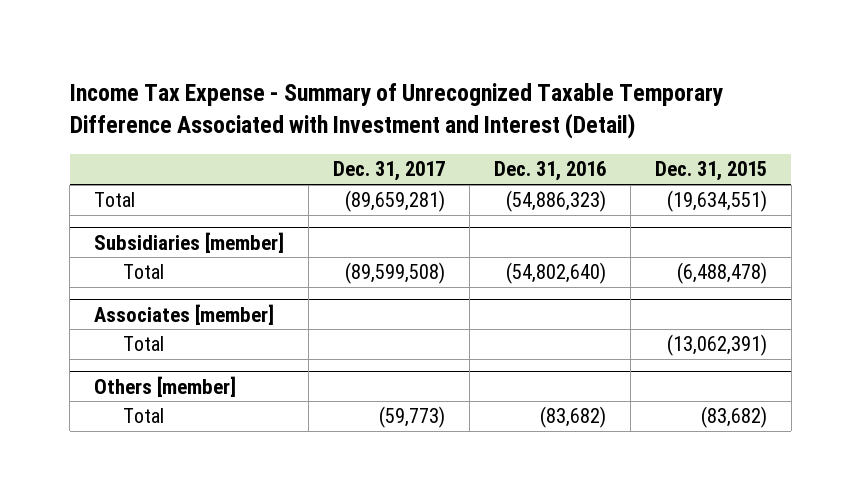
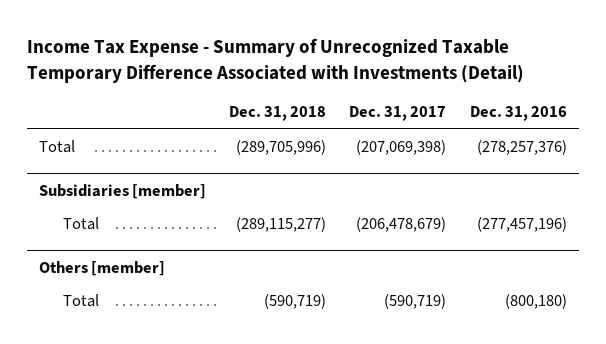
[69,83,723,140] Income Tax Expense - Summary of Unrecognized Taxable Temporary Difference Associated with Investment and Interest (Detail) -> [27,37,525,83] Income Tax Expense - Summary of Unrecognized Taxable Temporary Difference Associated with Investments (Detail)
[654,161,767,182] Dec. 31, 2015 -> none
none -> [229,106,327,122] Dec. 31, 2018
[344,190,445,213] (89,659,281) -> [356,140,447,156] (207,069,398)
[505,190,606,213] (54,886,323) -> [476,140,567,156] (278,257,376)
[94,303,275,325] Associates [member] -> none
[122,336,164,352] Total -> none
[344,262,445,285] (89,599,508) -> [356,217,447,233] (206,478,679)
[505,262,606,285] (54,802,640) -> [476,217,567,233] (277,457,196)
[378,406,445,429] (59,773) -> [384,294,447,310] (590,719)
[539,406,606,429] (83,682) -> [504,294,567,310] (800,180)

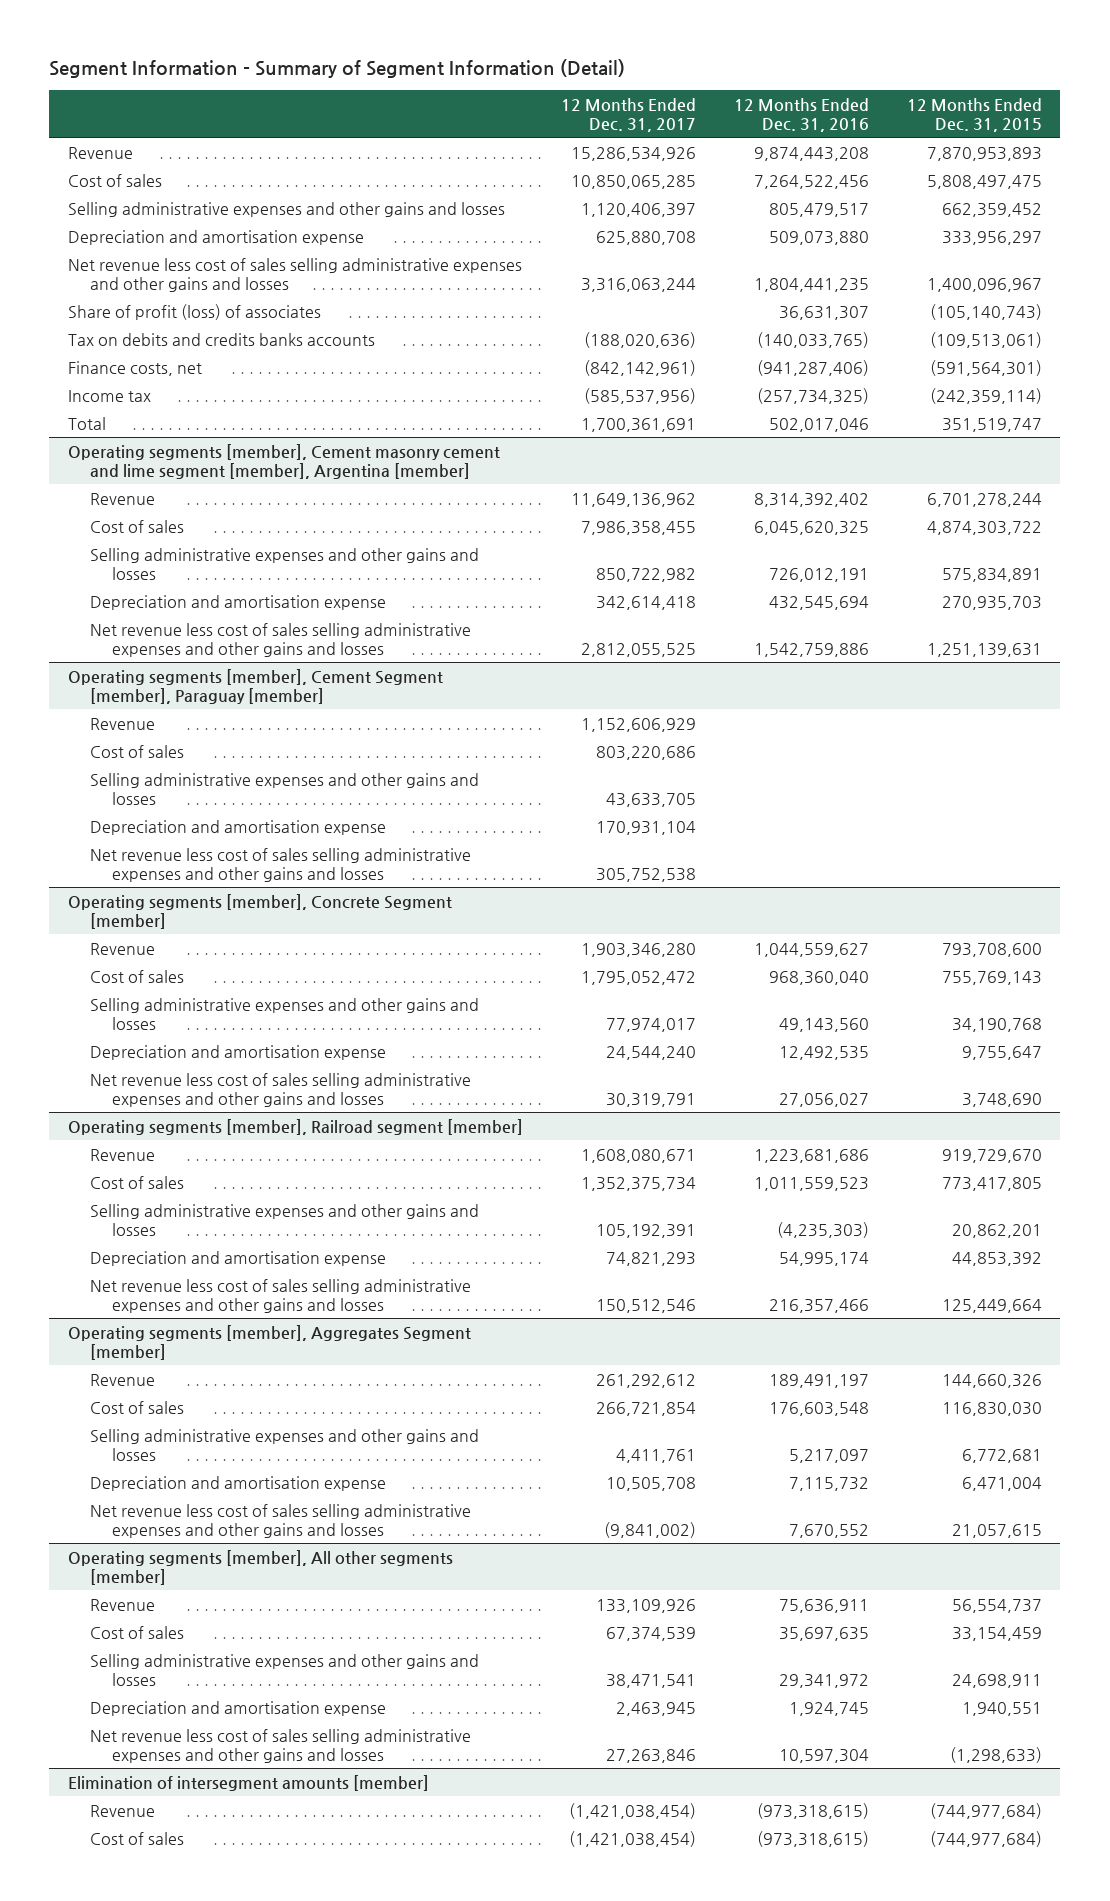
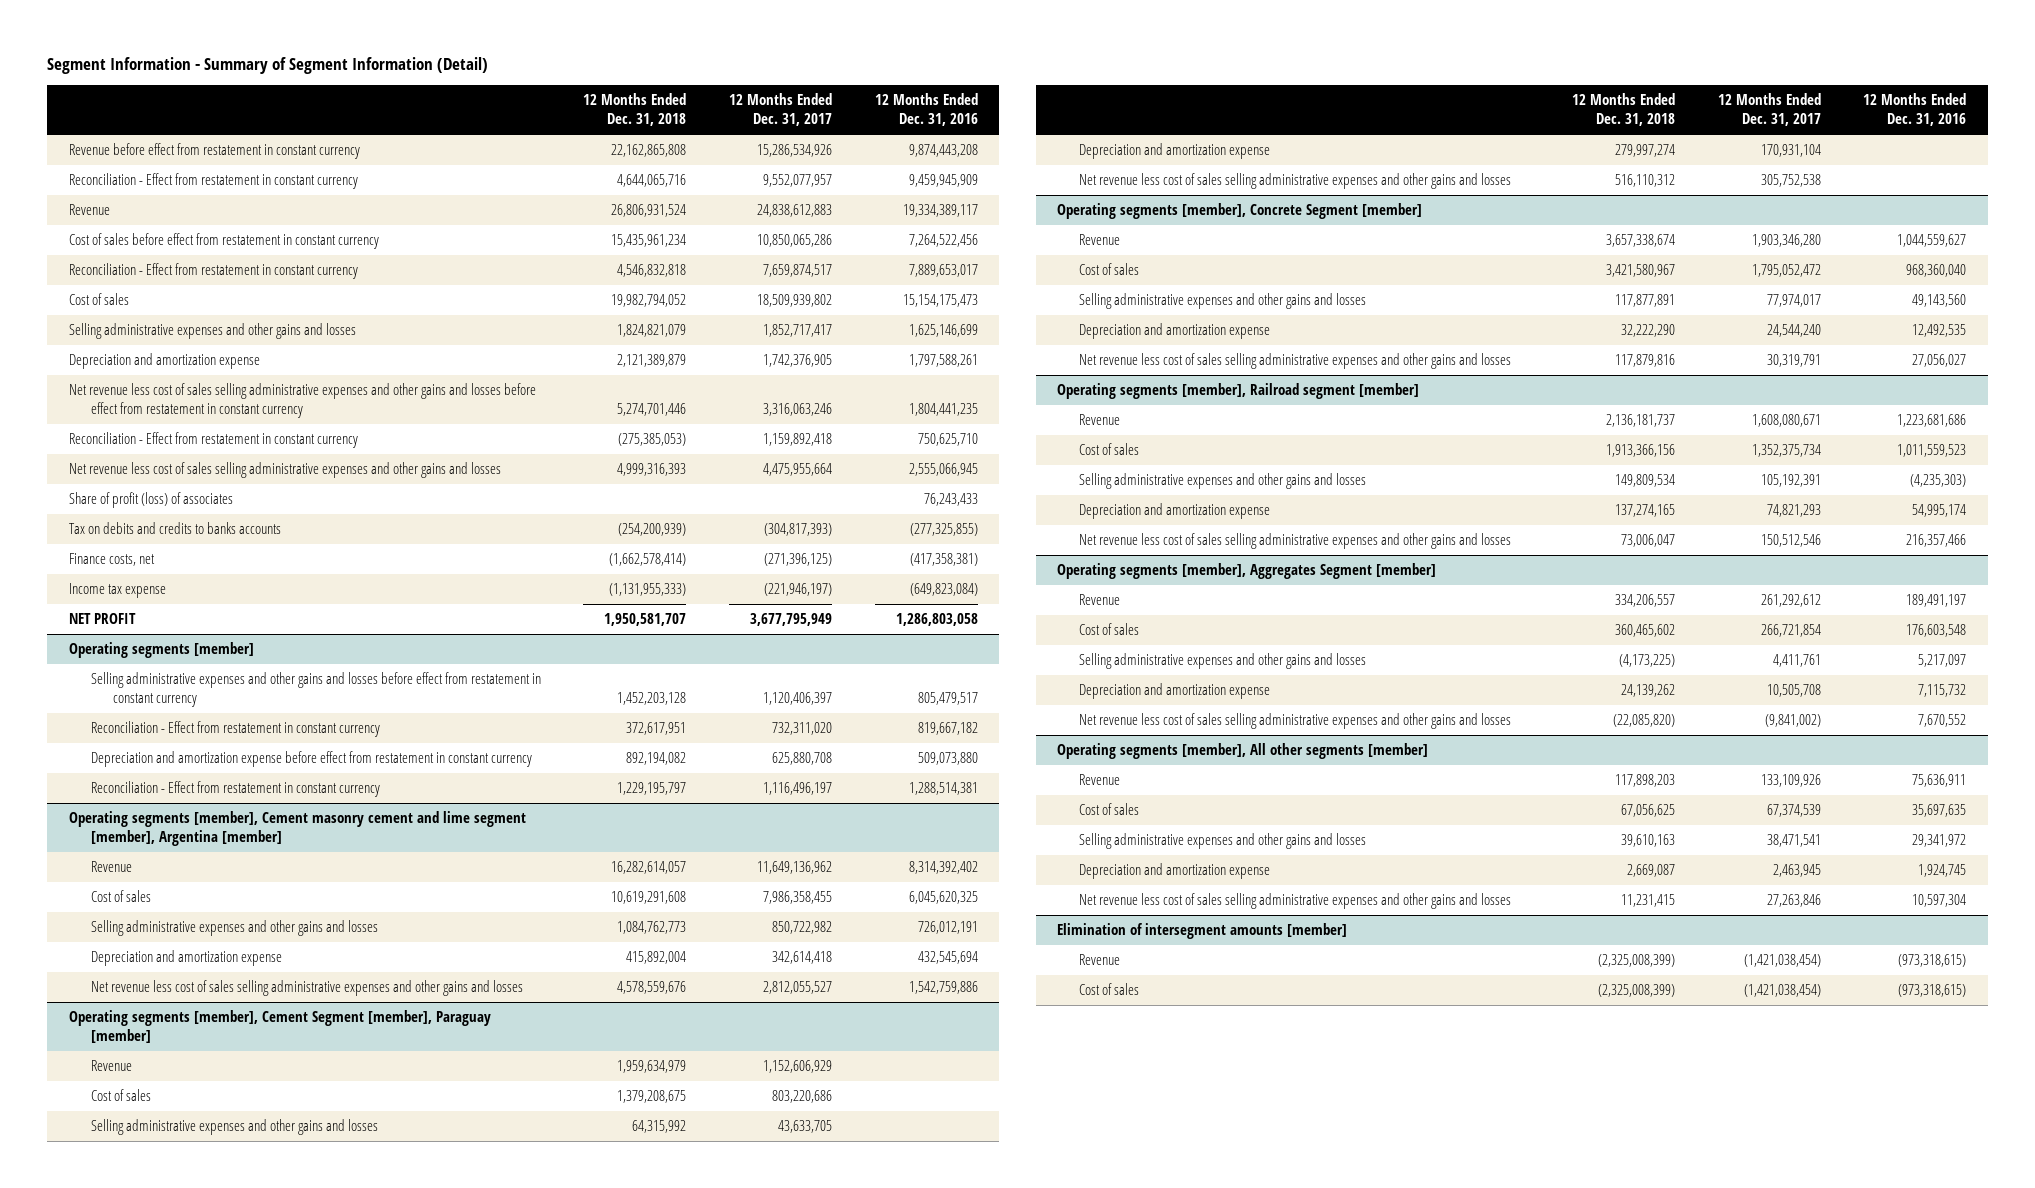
[906,97,1042,132] 12 Months Ended Dec. 31, 2015 -> none
none -> [583,93,687,127] 12 Months Ended Dec. 31, 2018
[68,416,107,430] Total -> none
none -> [68,143,360,160] Revenue before effect from restatement in constant currency
none -> [68,173,358,190] Reconciliation - Effect from restatement in constant currency
[570,146,696,161] 15,286,534,926 -> [756,204,832,218] 24,838,612,883
[753,146,869,161] 9,874,443,208 -> [902,204,978,218] 19,334,389,117
none -> [68,233,379,250] Cost of sales before effect from restatement in constant currency
none -> [68,263,358,280] Reconciliation - Effect from restatement in constant currency
[570,174,696,189] 10,850,065,285 -> [756,294,832,308] 18,509,939,802
[753,174,869,189] 7,264,522,456 -> [902,294,978,308] 15,154,175,473
[580,202,696,217] 1,120,406,397 -> [762,324,832,338] 1,852,717,417
[768,202,869,217] 805,479,517 -> [908,324,978,338] 1,625,146,699
[68,229,365,245] Depreciation and amortisation expense -> [68,353,260,370] Depreciation and amortization expense
[595,230,696,245] 625,880,708 -> [762,354,832,368] 1,742,376,905
[768,230,869,245] 509,073,880 -> [908,354,978,368] 1,797,588,261
none -> [68,383,536,419] Net revenue less cost of sales selling administrative expenses and other gains and losses before effect from restatement in constant currency
none -> [68,432,358,449] Reconciliation - Effect from restatement in constant currency
[580,277,696,292] 3,316,063,244 -> [762,463,832,477] 4,475,955,664
[753,277,869,292] 1,804,441,235 -> [908,463,978,477] 2,555,066,945
[778,305,869,320] 36,631,307 -> [923,493,978,507] 76,243,433
[68,332,376,346] Tax on debits and credits banks accounts -> [68,522,281,535] Tax on debits and credits to banks accounts
[583,331,696,348] (188,020,636) -> [763,523,832,537] (304,817,393)
[756,331,869,348] (140,033,765) -> [909,523,978,537] (277,325,855)
[583,359,696,376] (842,142,961) -> [763,553,832,567] (271,396,125)
[756,359,869,376] (941,287,406) -> [909,553,978,567] (417,358,381)
[68,389,152,402] Income tax -> [68,583,166,599] Income tax expense
[583,387,696,404] (585,537,956) -> [763,583,832,597] (221,946,197)
[756,387,869,404] (257,734,325) -> [909,583,978,597] (649,823,084)
none -> [68,613,136,625] NET PROFIT
none -> [68,642,254,659] Operating segments [member]
none -> [90,672,541,708] Selling administrative expenses and other gains and losses before effect from restatement in constant currency
none -> [90,721,380,738] Reconciliation - Effect from restatement in constant currency
none -> [90,751,532,768] Depreciation and amortization expense before effect from restatement in constant currency
none -> [90,781,380,798] Reconciliation - Effect from restatement in constant currency
[89,594,386,610] Depreciation and amortisation expense -> [90,950,282,967] Depreciation and amortization expense
[580,642,696,657] 2,812,055,525 -> [762,981,832,995] 2,812,055,527
[89,819,386,835] Depreciation and amortisation expense -> [1079,143,1271,160] Depreciation and amortization expense
[89,1044,386,1060] Depreciation and amortisation expense -> [1079,323,1271,340] Depreciation and amortization expense
[89,1250,386,1266] Depreciation and amortisation expense -> [1079,503,1271,520] Depreciation and amortization expense
[89,1475,386,1491] Depreciation and amortisation expense -> [1079,683,1271,700] Depreciation and amortization expense
[89,1700,386,1716] Depreciation and amortisation expense -> [1079,863,1271,880] Depreciation and amortization expense

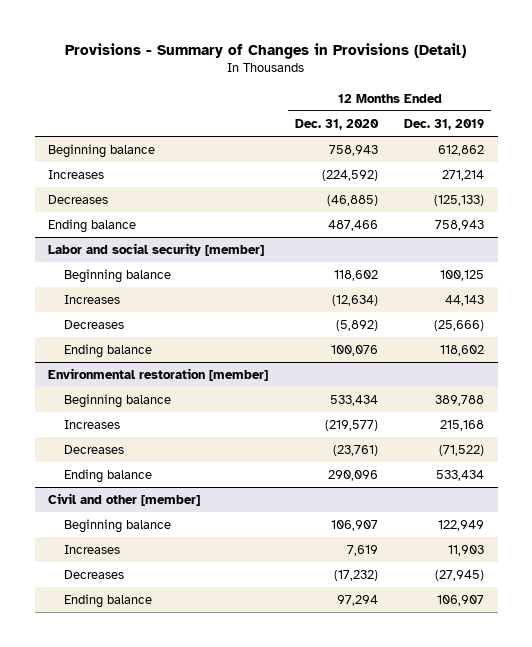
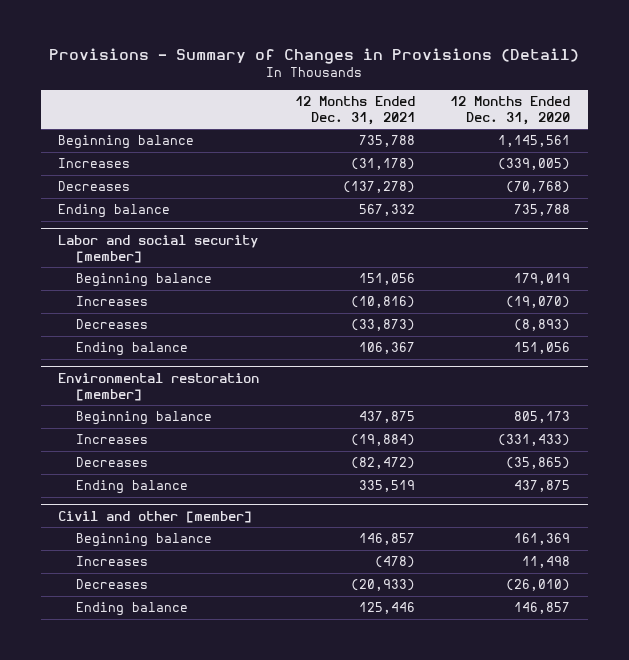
[404,119,485,131] Dec. 31, 2019 -> none
none -> [294,95,415,125] 12 Months Ended Dec. 31, 2021
[328,145,378,157] 758,943 -> [498,135,571,148] 1,145,561
[321,170,378,182] (224,592) -> [498,158,571,171] (339,005)
[326,195,378,207] (46,885) -> [506,181,571,194] (70,768)
[327,220,378,232] 487,466 -> [514,204,571,217] 735,788
[333,270,378,282] 118,602 -> [514,273,571,286] 179,019
[331,295,378,307] (12,634) -> [506,296,571,309] (19,070)
[335,320,378,332] (5,892) -> [514,319,571,332] (8,893)
[330,345,378,357] 100,076 -> [514,342,571,355] 151,056
[329,395,378,407] 533,434 -> [514,411,571,424] 805,173
[324,420,378,432] (219,577) -> [498,434,571,447] (331,433)
[332,445,378,457] (23,761) -> [506,457,571,470] (35,865)
[327,470,378,482] 290,096 -> [514,480,571,493] 437,875
[330,520,378,532] 106,907 -> [514,533,571,546] 161,369
[346,545,378,557] 7,619 -> [522,556,571,569] 11,498
[333,570,378,582] (17,232) -> [506,579,571,592] (26,010)
[336,595,378,607] 97,294 -> [514,602,571,615] 146,857

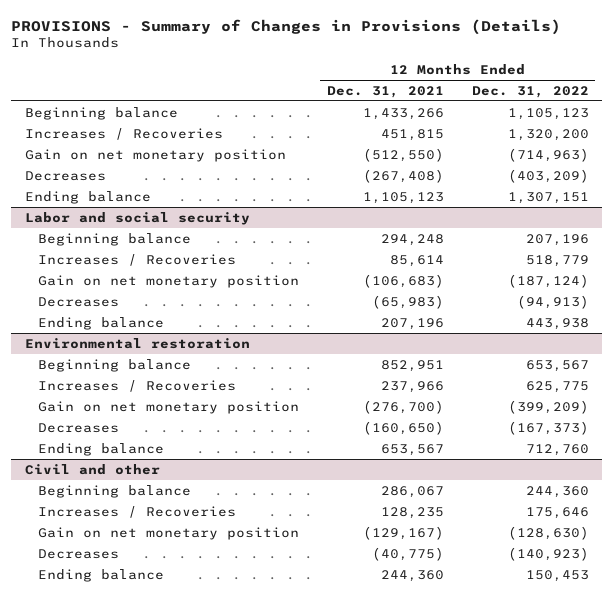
[49,48,580,65] Provisions - Summary of Changes in Provisions (Detail) -> [11,18,562,35] PROVISIONS - Summary of Changes in Provisions (Details)
[450,95,571,125] 12 Months Ended Dec. 31, 2020 -> none
none -> [471,85,589,98] Dec. 31, 2022
[358,135,415,148] 735,788 -> [363,107,445,120] 1,433,266
[58,158,131,169] Increases -> [25,127,224,140] Increases / Recoveries
[350,158,415,171] (31,178) -> [381,128,445,141] 451,815
none -> [25,148,287,162] Gain on net monetary position
[342,181,415,194] (137,278) -> [363,168,445,183] (267,408)
[358,204,415,217] 567,332 -> [363,191,445,204] 1,105,123
[58,234,259,263] Labor and social security [member] -> [25,211,251,225] Labor and social security
[358,273,415,286] 151,056 -> [381,233,445,246] 294,248
[76,296,149,307] Increases -> [38,253,237,266] Increases / Recoveries
[350,296,415,309] (10,816) -> [390,254,445,267] 85,614
none -> [38,274,300,288] Gain on net monetary position
[350,319,415,332] (33,873) -> [372,294,445,309] (65,983)
[358,342,415,355] 106,367 -> [381,317,445,330] 207,196
[58,372,260,401] Environmental restoration [member] -> [25,337,251,349] Environmental restoration
[358,411,415,424] 437,875 -> [381,359,445,372] 852,951
[76,434,149,445] Increases -> [38,379,237,392] Increases / Recoveries
[350,434,415,447] (19,884) -> [381,380,445,393] 237,966
none -> [38,400,300,414] Gain on net monetary position
[350,457,415,470] (82,472) -> [363,420,445,435] (160,650)
[358,480,415,493] 335,519 -> [381,443,445,456] 653,567
[58,510,253,523] Civil and other [member] -> [25,463,161,475] Civil and other
[358,533,415,546] 146,857 -> [381,485,445,498] 286,067
[76,556,149,567] Increases -> [38,505,237,518] Increases / Recoveries
[374,556,415,569] (478) -> [381,506,445,519] 128,235
none -> [38,526,300,540] Gain on net monetary position
[350,579,415,592] (20,933) -> [372,546,445,561] (40,775)
[358,602,415,615] 125,446 -> [381,569,445,582] 244,360

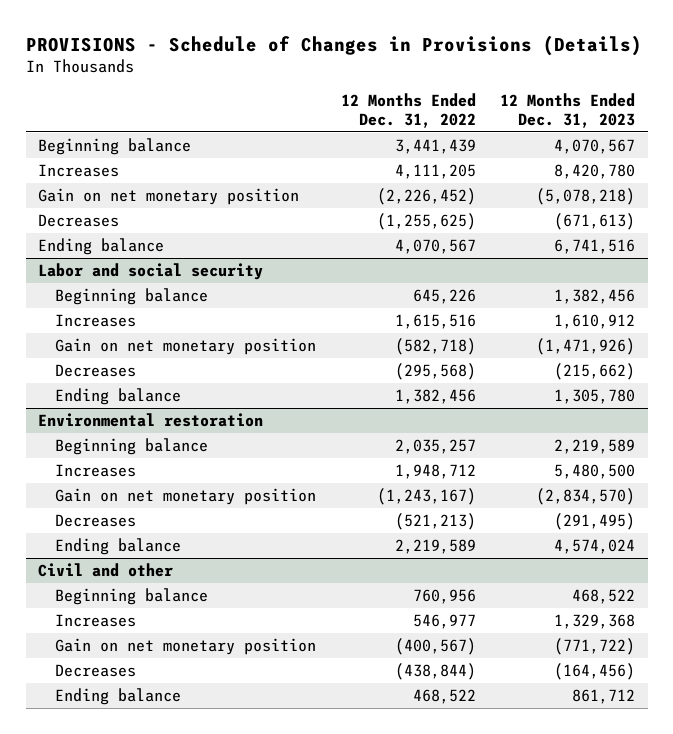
[11,18,562,35] PROVISIONS - Summary of Changes in Provisions (Details) -> [25,34,642,56] PROVISIONS - Schedule of Changes in Provisions (Details)
[327,85,445,98] Dec. 31, 2021 -> none
none -> [500,93,636,128] 12 Months Ended Dec. 31, 2023
[507,107,589,120] 1,105,123 -> [394,138,476,154] 3,441,439
[25,127,224,140] Increases / Recoveries -> [38,163,120,177] Increases
[507,128,589,141] 1,320,200 -> [394,163,476,179] 4,111,205
[507,147,589,162] (714,963) -> [376,187,476,205] (2,226,452)
[507,168,589,183] (403,209) -> [376,212,476,230] (1,255,625)
[507,191,589,204] 1,307,151 -> [394,238,476,254] 4,070,567
[525,233,589,246] 207,196 -> [412,288,476,304] 645,226
[38,253,237,266] Increases / Recoveries -> [54,313,136,327] Increases
[525,254,589,267] 518,779 -> [394,313,476,329] 1,615,516
[507,273,589,288] (187,124) -> [394,337,476,355] (582,718)
[516,294,589,309] (94,913) -> [394,362,476,380] (295,568)
[525,317,589,330] 443,938 -> [394,388,476,404] 1,382,456
[525,359,589,372] 653,567 -> [394,438,476,454] 2,035,257
[38,379,237,392] Increases / Recoveries -> [54,463,136,477] Increases
[525,380,589,393] 625,775 -> [394,463,476,479] 1,948,712
[507,399,589,414] (399,209) -> [376,487,476,505] (1,243,167)
[507,420,589,435] (167,373) -> [394,512,476,530] (521,213)
[525,443,589,456] 712,760 -> [394,538,476,554] 2,219,589
[525,485,589,498] 244,360 -> [412,588,476,604] 760,956
[38,505,237,518] Increases / Recoveries -> [54,613,136,627] Increases
[525,506,589,519] 175,646 -> [412,613,476,629] 546,977
[507,525,589,540] (128,630) -> [394,637,476,655] (400,567)
[507,546,589,561] (140,923) -> [394,662,476,680] (438,844)
[525,569,589,582] 150,453 -> [412,688,476,704] 468,522

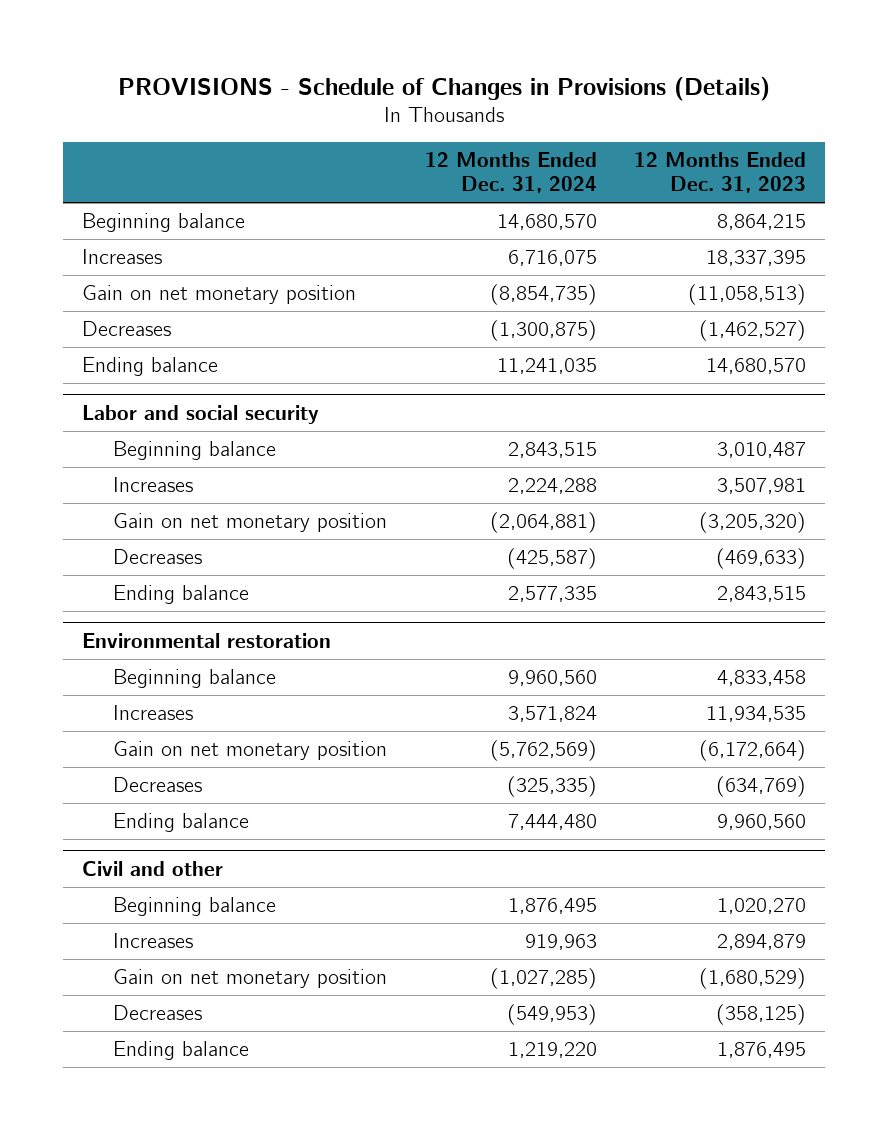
[340,93,476,128] 12 Months Ended Dec. 31, 2022 -> none
none -> [424,152,597,194] 12 Months Ended Dec. 31, 2024
[554,138,636,154] 4,070,567 -> [717,214,807,231] 8,864,215
[554,163,636,179] 8,420,780 -> [706,250,807,267] 18,337,395
[536,187,636,205] (5,078,218) -> [688,284,807,306] (11,058,513)
[554,212,636,230] (671,613) -> [699,320,807,342] (1,462,527)
[554,238,636,254] 6,741,516 -> [706,358,807,375] 14,680,570
[554,288,636,304] 1,382,456 -> [717,442,807,459] 3,010,487
[554,313,636,329] 1,610,912 -> [717,478,807,495] 3,507,981
[536,337,636,355] (1,471,926) -> [699,512,807,534] (3,205,320)
[554,362,636,380] (215,662) -> [716,548,807,570] (469,633)
[554,388,636,404] 1,305,780 -> [717,586,807,603] 2,843,515
[554,438,636,454] 2,219,589 -> [717,670,807,687] 4,833,458
[554,463,636,479] 5,480,500 -> [706,706,807,723] 11,934,535
[536,487,636,505] (2,834,570) -> [699,740,807,762] (6,172,664)
[554,512,636,530] (291,495) -> [716,776,807,798] (634,769)
[554,538,636,554] 4,574,024 -> [717,814,807,831] 9,960,560
[572,588,636,604] 468,522 -> [717,898,807,915] 1,020,270
[554,613,636,629] 1,329,368 -> [717,934,807,951] 2,894,879
[554,637,636,655] (771,722) -> [699,968,807,990] (1,680,529)
[554,662,636,680] (164,456) -> [716,1004,807,1026] (358,125)
[572,688,636,704] 861,712 -> [717,1042,807,1059] 1,876,495

